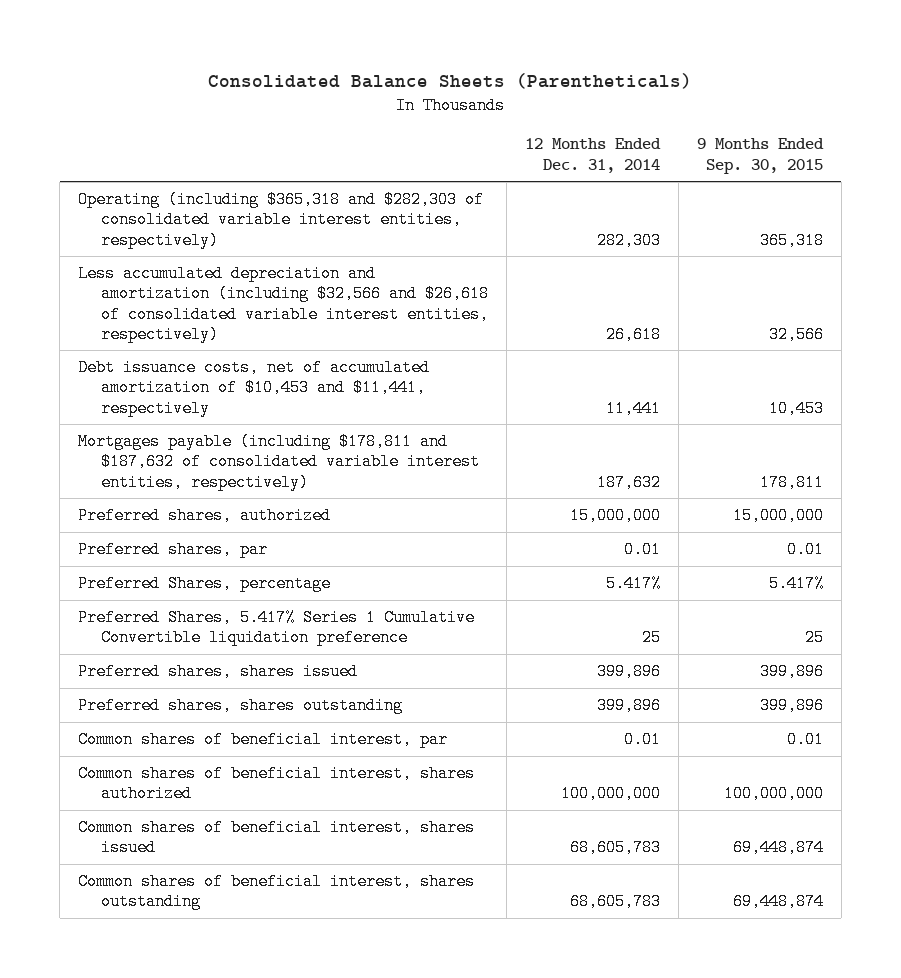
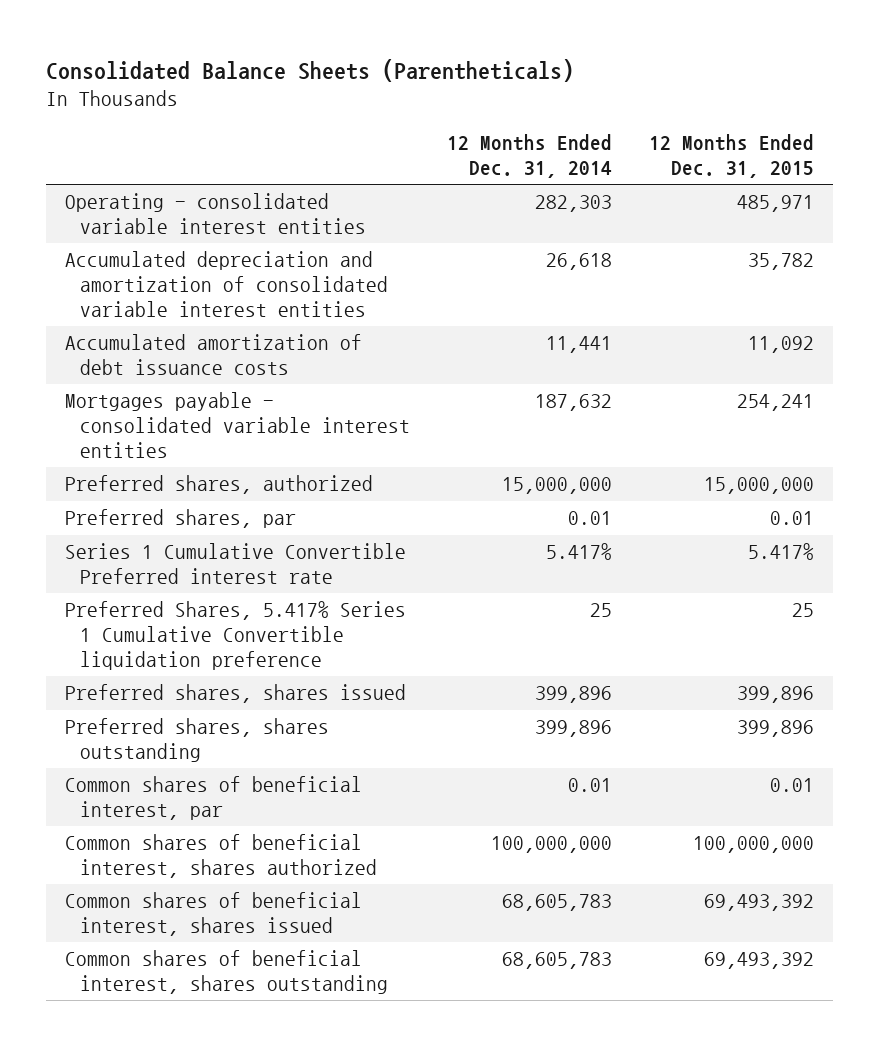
[696,138,824,174] 9 Months Ended Sep. 30, 2015 -> none
none -> [649,134,815,179] 12 Months Ended Dec. 31, 2015
[78,191,485,249] Operating (including $365,318 and $282,303 of consolidated variable interest entities, respectively) -> [64,193,366,235] Operating - consolidated variable interest entities
[78,265,489,343] Less accumulated depreciation and amortization (including $32,566 and $26,618 of consolidated variable interest entities, respectively) -> [64,251,388,317] Accumulated depreciation and amortization of consolidated variable interest entities
[78,359,431,417] Debt issuance costs, net of accumulated amortization of $10,453 and $11,441, respectively -> [64,334,362,376] Accumulated amortization of debt issuance costs
[78,433,480,491] Mortgages payable (including $178,811 and $187,632 of consolidated variable interest entities, respectively) -> [64,392,410,458] Mortgages payable - consolidated variable interest entities
[78,575,332,593] Preferred Shares, percentage -> [64,543,406,585] Series 1 Cumulative Convertible Preferred interest rate

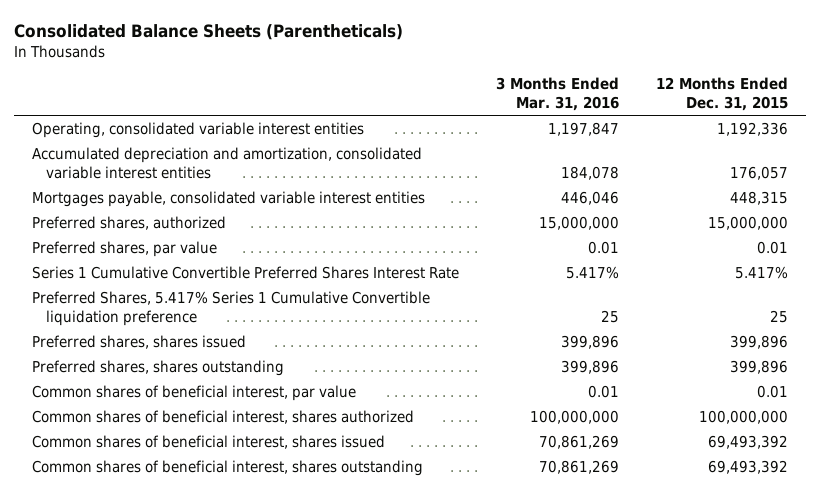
[447,134,613,179] 12 Months Ended Dec. 31, 2014 -> none
none -> [496,77,620,112] 3 Months Ended Mar. 31, 2016
[64,334,362,376] Accumulated amortization of debt issuance costs -> none
[64,193,366,235] Operating - consolidated variable interest entities -> [32,121,365,138] Operating, consolidated variable interest entities
[737,195,815,213] 485,971 -> [716,121,788,136] 1,192,336
[64,251,388,317] Accumulated depreciation and amortization of consolidated variable interest entities -> [32,146,423,179] Accumulated depreciation and amortization, consolidated variable interest entities
[748,253,815,271] 35,782 -> [729,165,788,180] 176,057
[64,392,410,458] Mortgages payable - consolidated variable interest entities -> [32,190,426,207] Mortgages payable, consolidated variable interest entities
[737,394,815,412] 254,241 -> [729,190,788,205] 448,315
[64,509,296,529] Preferred shares, par -> [32,240,218,257] Preferred shares, par value
[64,543,406,585] Series 1 Cumulative Convertible Preferred interest rate -> [32,265,460,279] Series 1 Cumulative Convertible Preferred Shares Interest Rate
[64,776,362,821] Common shares of beneficial interest, par -> [32,384,357,401] Common shares of beneficial interest, par value

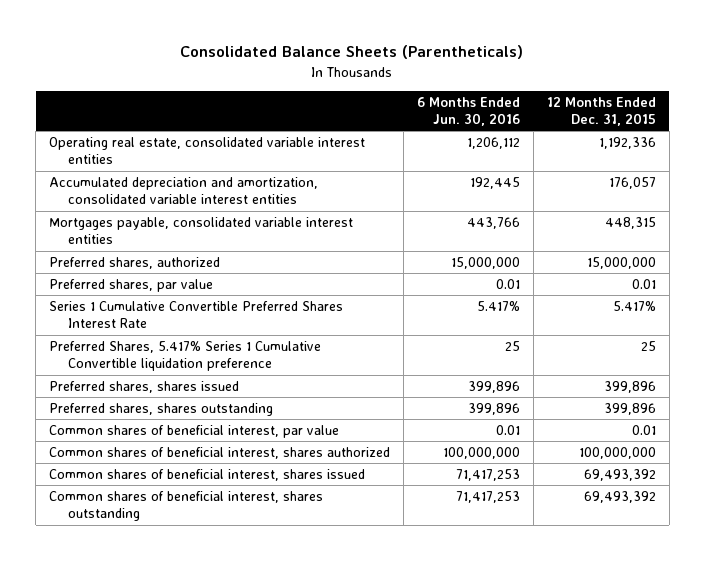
[496,77,620,112] 3 Months Ended Mar. 31, 2016 -> none
none -> [416,96,520,126] 6 Months Ended Jun. 30, 2016
[32,121,365,138] Operating, consolidated variable interest entities -> [49,136,366,165] Operating real estate, consolidated variable interest entities

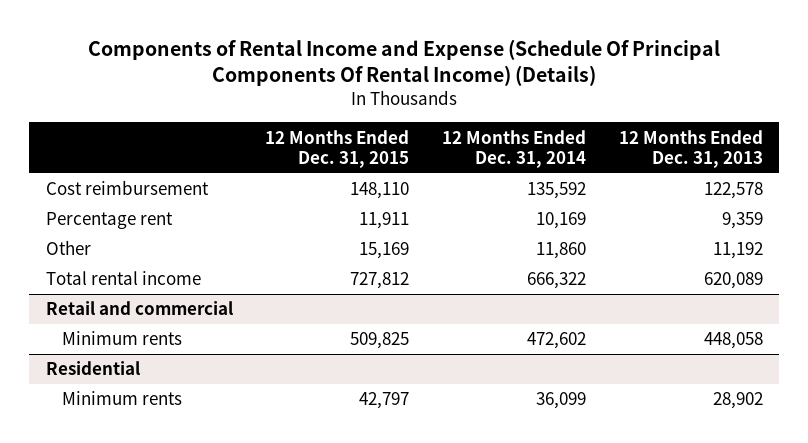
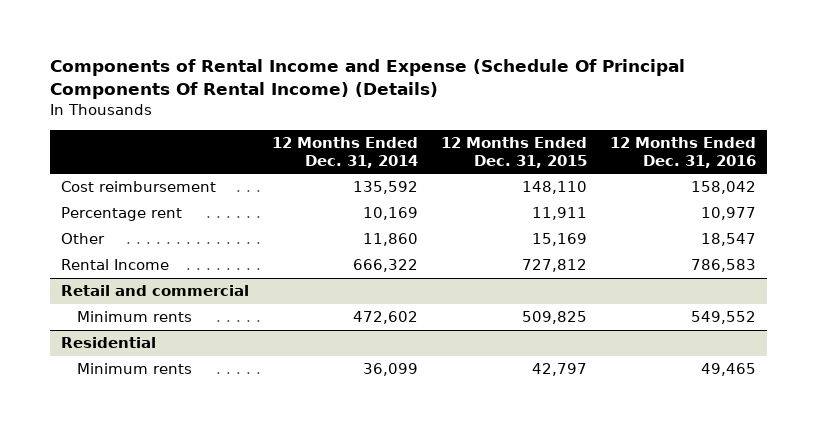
[618,129,763,168] 12 Months Ended Dec. 31, 2013 -> none
none -> [609,137,756,168] 12 Months Ended Dec. 31, 2016
[45,271,201,286] Total rental income -> [61,259,170,271] Rental Income

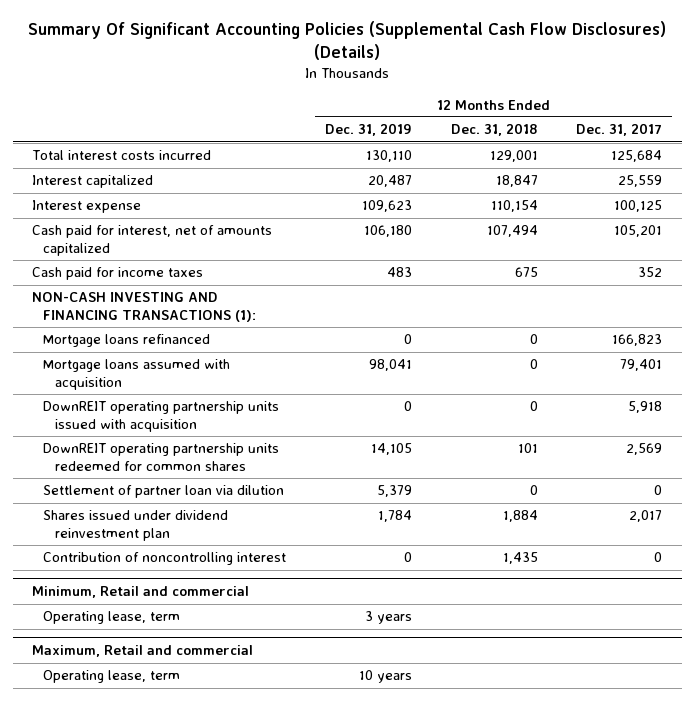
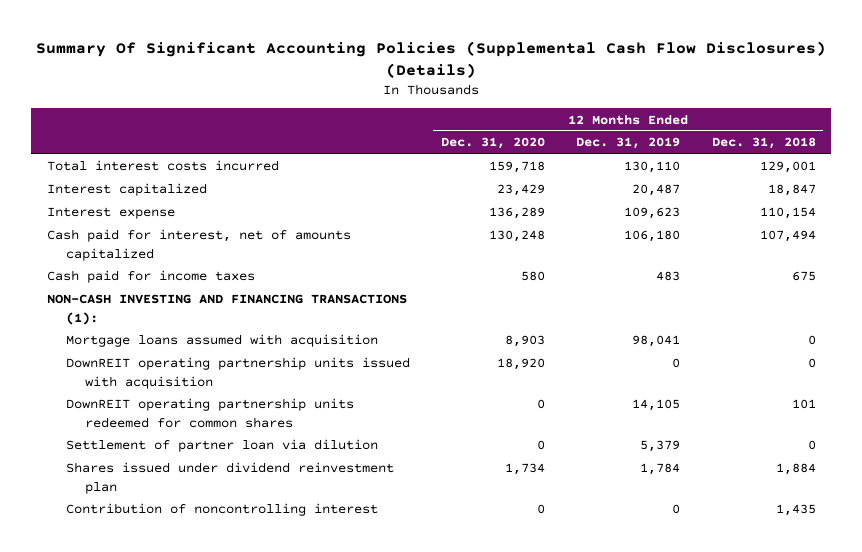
[576,123,663,137] Dec. 31, 2017 -> none
none -> [441,137,546,150] Dec. 31, 2020
[43,334,211,348] Mortgage loans refinanced -> none
[32,586,250,599] Minimum, Retail and commercial -> none
[43,611,181,625] Operating lease, term -> none
[32,645,254,658] Maximum, Retail and commercial -> none
[43,670,181,684] Operating lease, term -> none

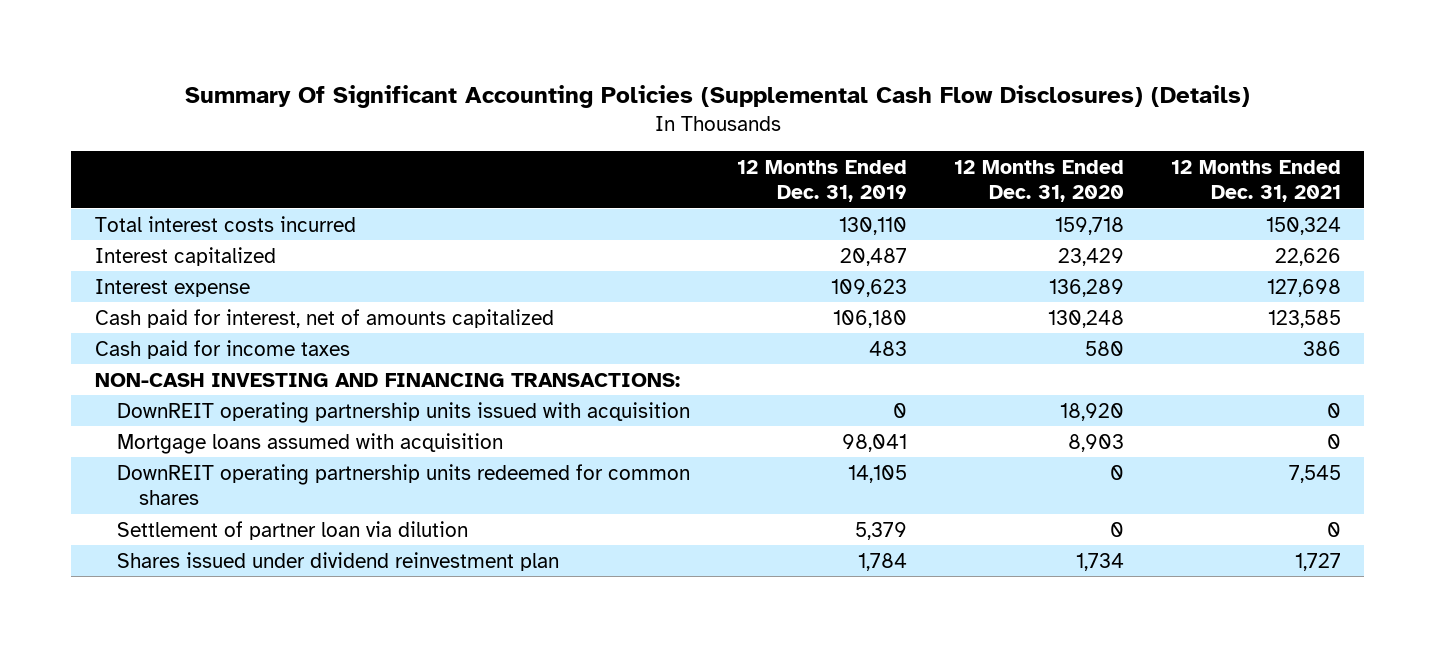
[711,137,816,150] Dec. 31, 2018 -> none
none -> [1170,159,1341,203] 12 Months Ended Dec. 31, 2021
[46,294,407,325] NON-CASH INVESTING AND FINANCING TRANSACTIONS (1): -> [94,372,680,387] NON-CASH INVESTING AND FINANCING TRANSACTIONS:
[66,334,379,348] Mortgage loans assumed with acquisition -> [116,432,503,454] Mortgage loans assumed with acquisition
[66,503,379,517] Contribution of noncontrolling interest -> none

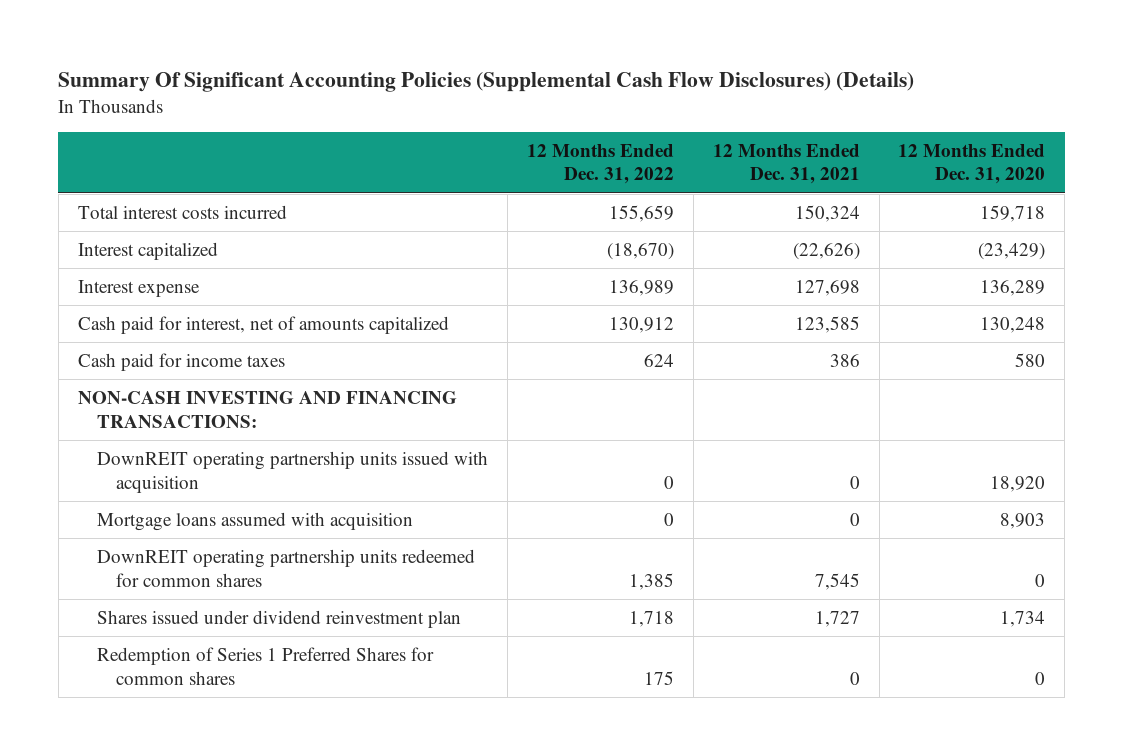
[736,159,907,203] 12 Months Ended Dec. 31, 2019 -> none
none -> [526,143,674,185] 12 Months Ended Dec. 31, 2022
[1057,247,1124,266] 23,429 -> [978,242,1046,260] (23,429)
[1274,247,1341,266] 22,626 -> [792,242,860,260] (22,626)
[116,520,468,540] Settlement of partner loan via dilution -> none
none -> [96,646,434,685] Redemption of Series 1 Preferred Shares for common shares

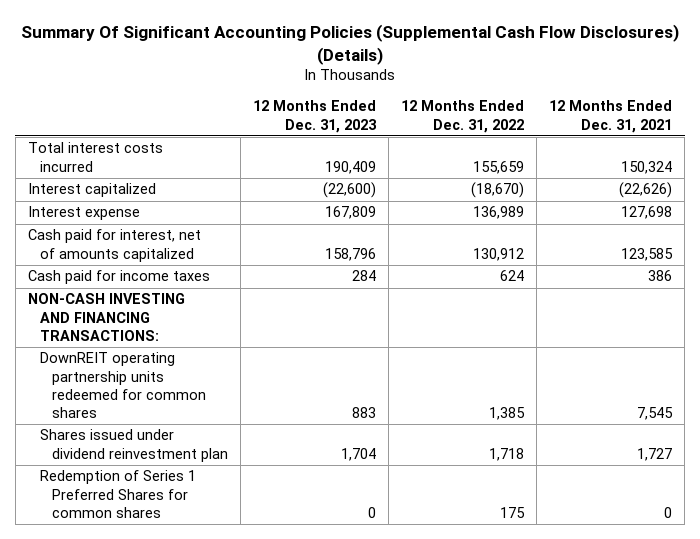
[898,143,1046,185] 12 Months Ended Dec. 31, 2020 -> none
none -> [253,100,378,133] 12 Months Ended Dec. 31, 2023
[96,450,488,493] DownREIT operating partnership units issued with acquisition -> none
[96,511,413,531] Mortgage loans assumed with acquisition -> none

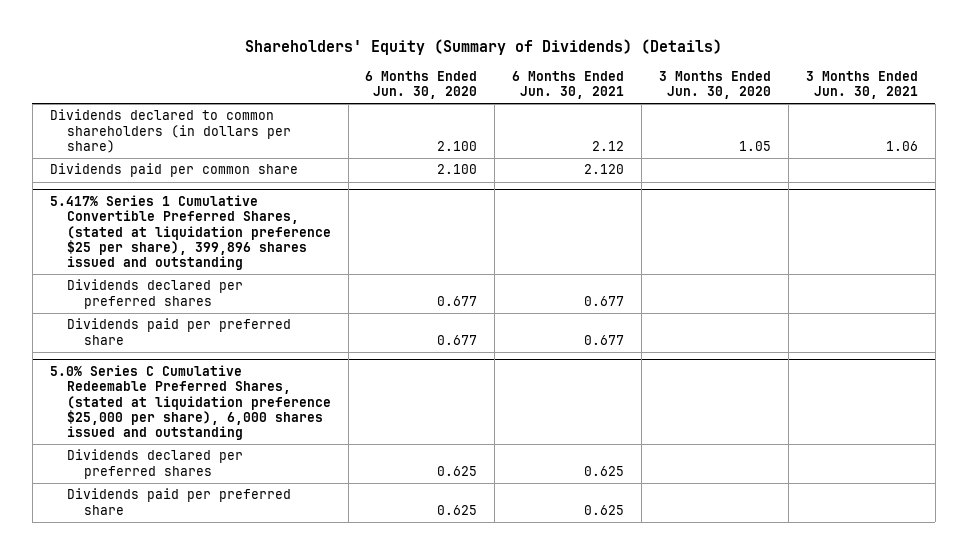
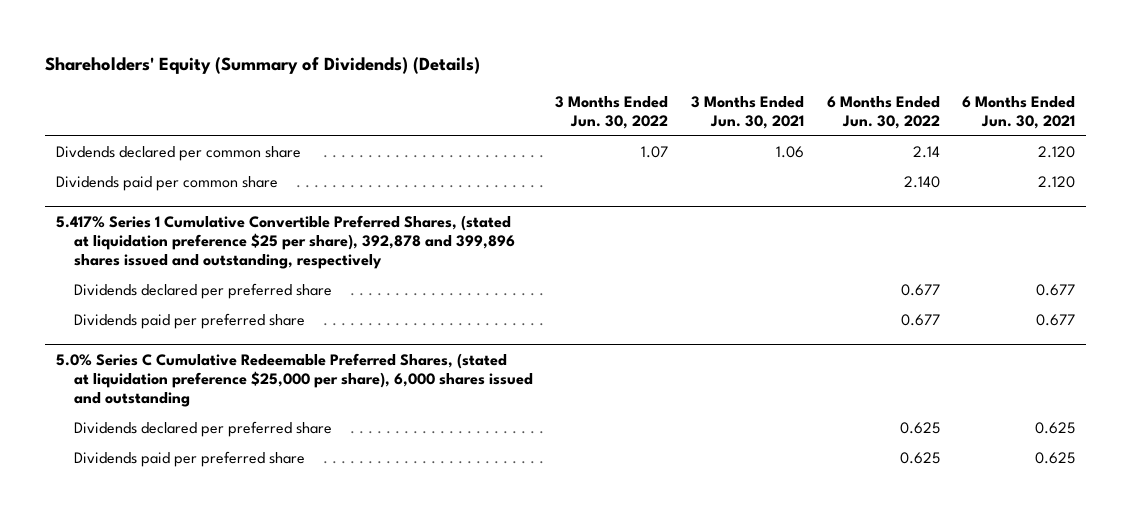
[365,70,478,100] 6 Months Ended Jun. 30, 2020 -> none
[659,70,772,100] 3 Months Ended Jun. 30, 2020 -> none
none -> [555,95,669,130] 3 Months Ended Jun. 30, 2022
none -> [826,95,940,130] 6 Months Ended Jun. 30, 2022
[49,109,291,153] Dividends declared to common shareholders (in dollars per share) -> [56,146,302,162] Divdends declared per common share
[592,140,625,151] 2.12 -> [1038,146,1076,159] 2.120
[49,195,331,271] 5.417% Series 1 Cumulative Convertible Preferred Shares, (stated at liquidation preference $25 per share), 399,896 shares issued and outstanding -> [56,214,515,270] 5.417% Series 1 Cumulative Convertible Preferred Shares, (stated at liquidation preference $25 per share), 392,878 and 399,896 shares issued and outstanding, respectively
[66,279,243,309] Dividends declared per preferred shares -> [73,283,332,300] Dividends declared per preferred share
[66,449,243,479] Dividends declared per preferred shares -> [73,421,332,438] Dividends declared per preferred share

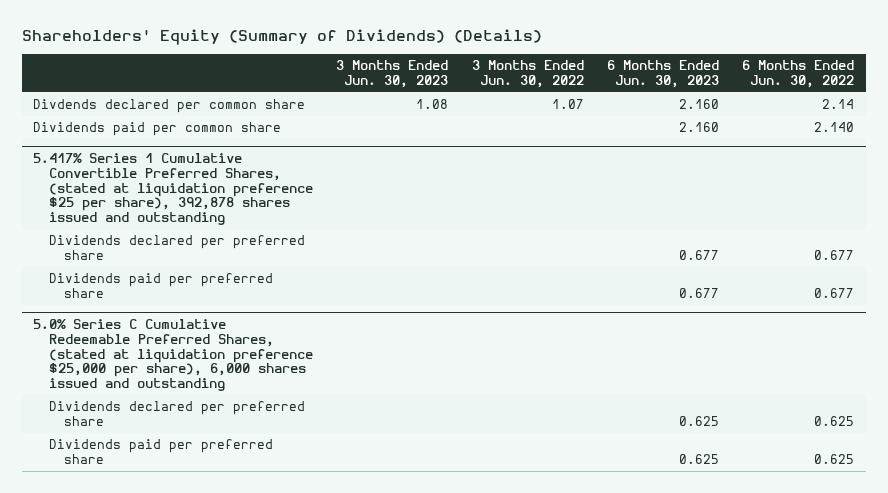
[691,95,805,130] 3 Months Ended Jun. 30, 2021 -> none
[962,95,1076,130] 6 Months Ended Jun. 30, 2021 -> none
none -> [336,60,449,88] 3 Months Ended Jun. 30, 2023
none -> [606,60,719,88] 6 Months Ended Jun. 30, 2023
[56,214,515,270] 5.417% Series 1 Cumulative Convertible Preferred Shares, (stated at liquidation preference $25 per share), 392,878 and 399,896 shares issued and outstanding, respectively -> [33,152,313,226] 5.417% Series 1 Cumulative Convertible Preferred Shares, (stated at liquidation preference $25 per share), 392,878 shares issued and outstanding

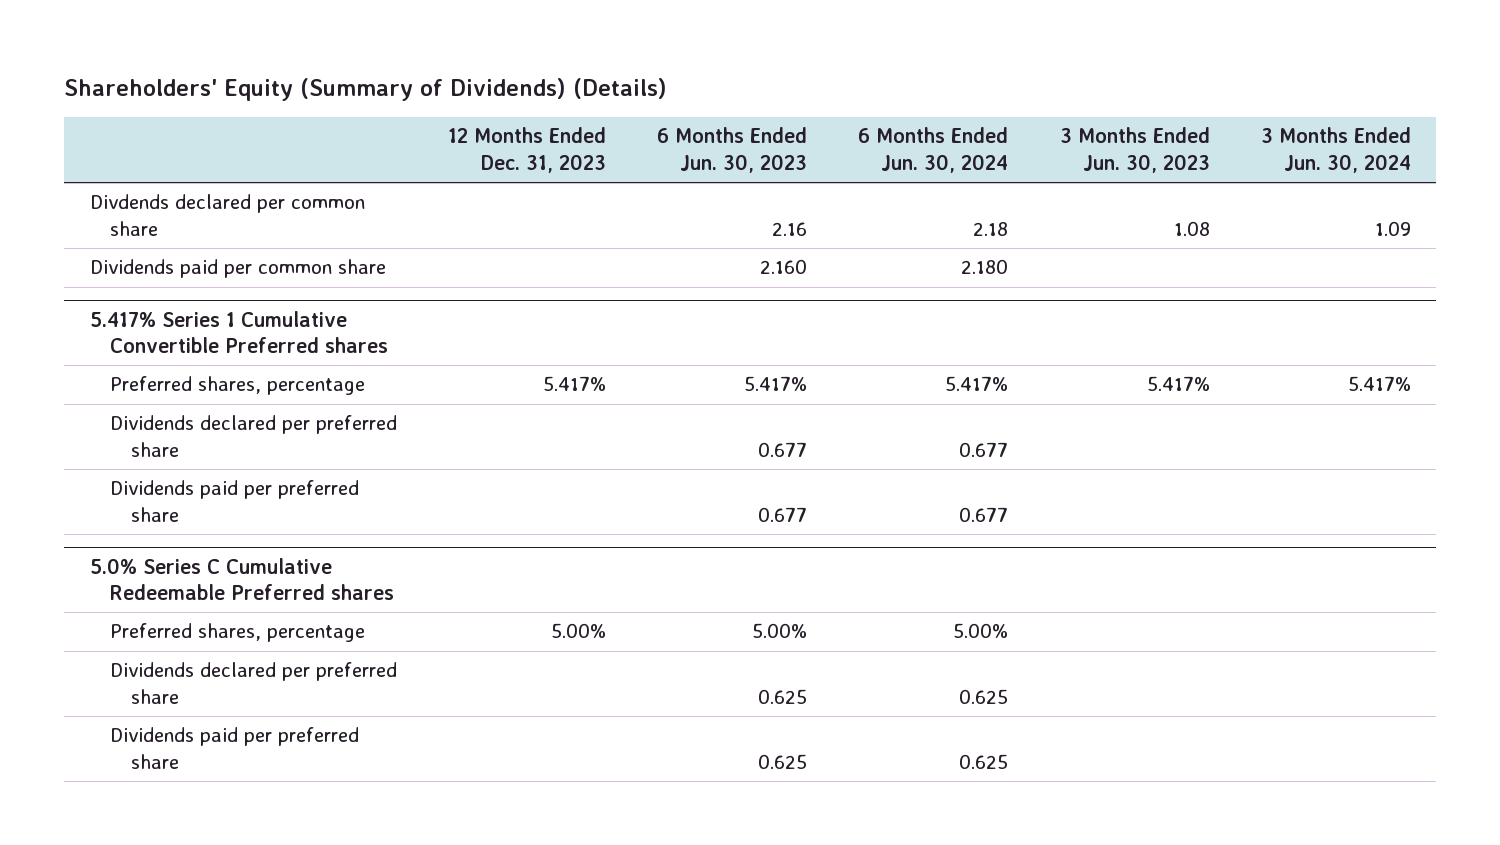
[471,60,584,88] 3 Months Ended Jun. 30, 2022 -> none
[742,60,855,88] 6 Months Ended Jun. 30, 2022 -> none
none -> [448,127,607,173] 12 Months Ended Dec. 31, 2023
none -> [858,127,1009,173] 6 Months Ended Jun. 30, 2024
none -> [1260,127,1411,173] 3 Months Ended Jun. 30, 2024
[678,99,719,110] 2.160 -> [772,221,808,236] 2.16
[33,152,313,226] 5.417% Series 1 Cumulative Convertible Preferred Shares, (stated at liquidation preference $25 per share), 392,878 shares issued and outstanding -> [89,310,389,354] 5.417% Series 1 Cumulative Convertible Preferred shares
none -> [110,376,366,396] Preferred shares, percentage
[33,318,313,392] 5.0% Series C Cumulative Redeemable Preferred Shares, (stated at liquidation preference $25,000 per share), 6,000 shares issued and outstanding -> [89,557,395,601] 5.0% Series C Cumulative Redeemable Preferred shares
none -> [110,623,366,643] Preferred shares, percentage

